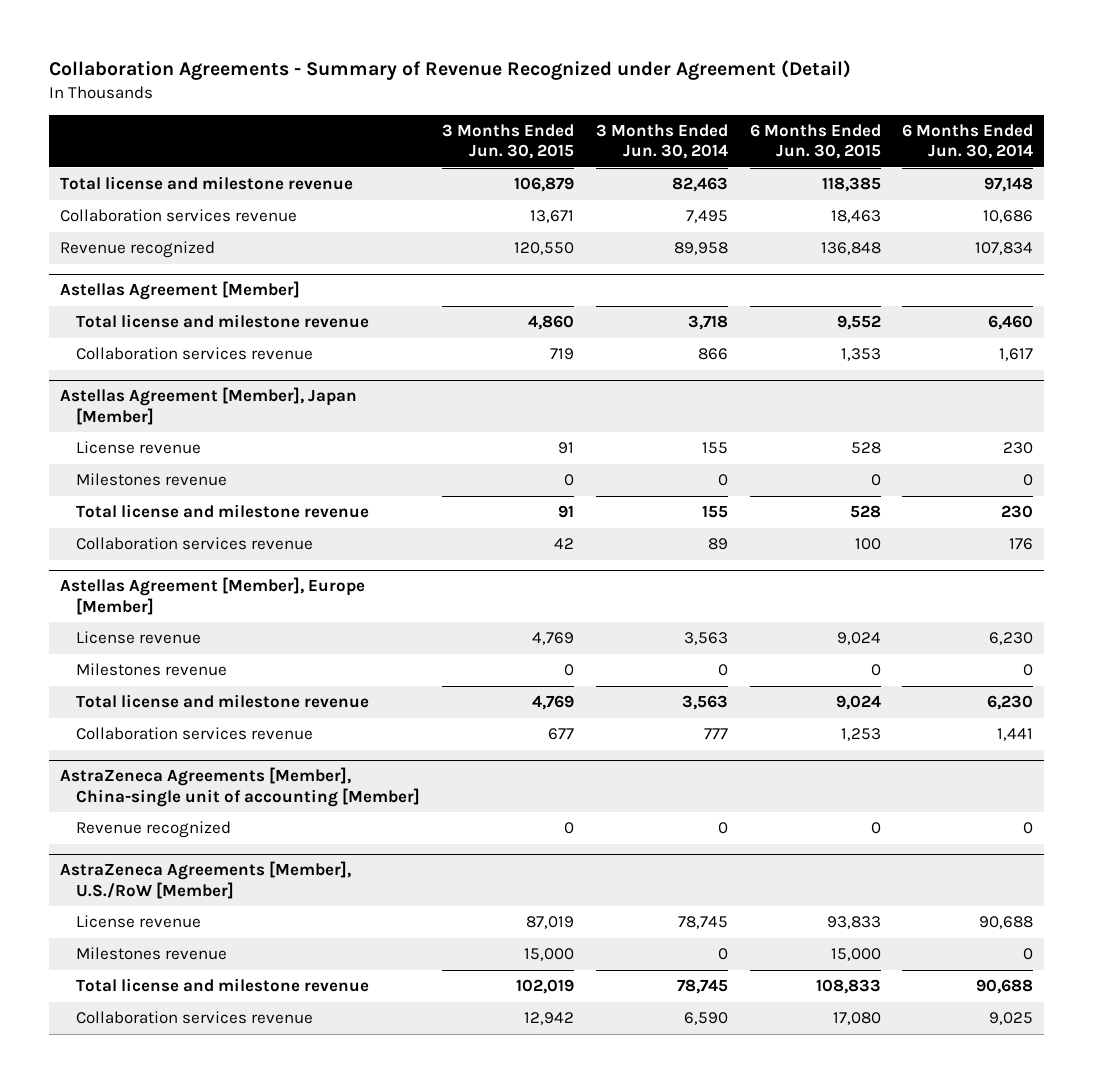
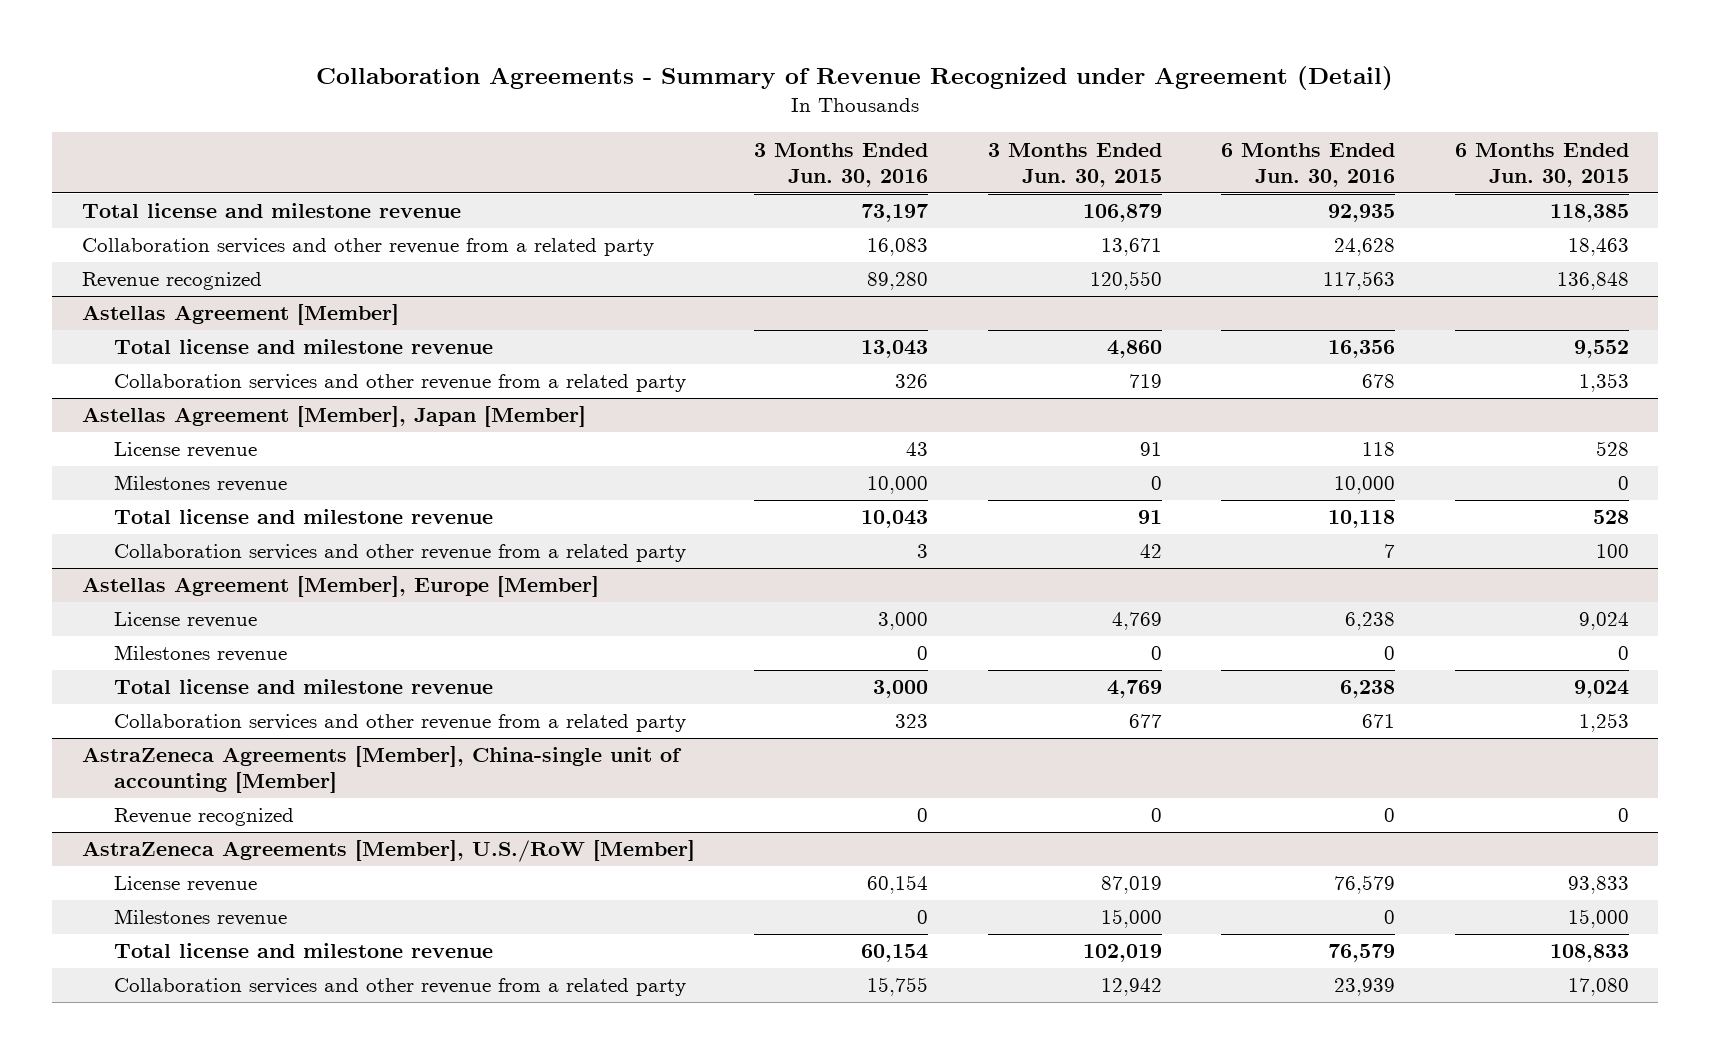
[595,123,728,160] 3 Months Ended Jun. 30, 2014 -> none
[902,123,1034,160] 6 Months Ended Jun. 30, 2014 -> none
none -> [754,142,929,187] 3 Months Ended Jun. 30, 2016
none -> [1221,142,1396,187] 6 Months Ended Jun. 30, 2016
[60,209,298,223] Collaboration services revenue -> [82,238,655,257] Collaboration services and other revenue from a related party
[76,347,314,361] Collaboration services revenue -> [113,374,686,393] Collaboration services and other revenue from a related party
[76,537,314,551] Collaboration services revenue -> [113,544,686,563] Collaboration services and other revenue from a related party
[76,727,314,741] Collaboration services revenue -> [113,714,686,733] Collaboration services and other revenue from a related party
[76,1011,314,1025] Collaboration services revenue -> [113,978,686,997] Collaboration services and other revenue from a related party

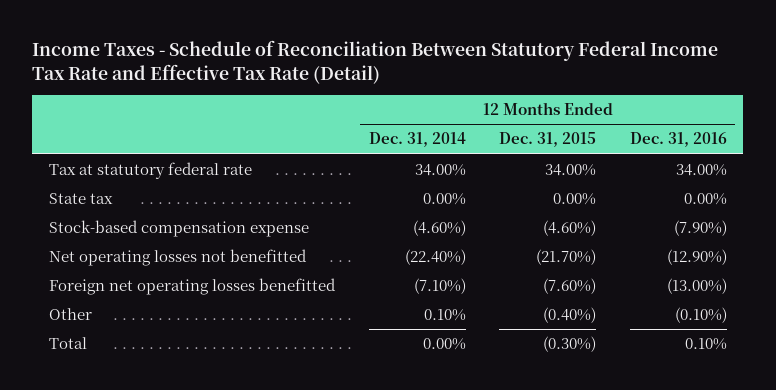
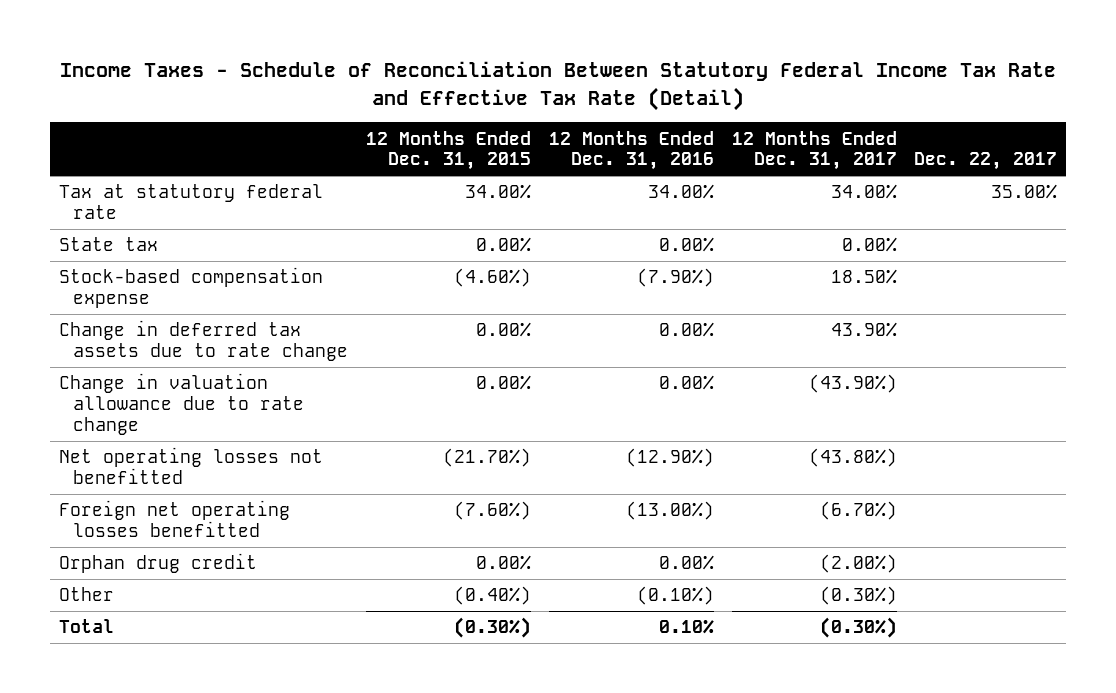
[368,132,466,148] Dec. 31, 2014 -> none
none -> [731,130,897,171] 12 Months Ended Dec. 31, 2017
none -> [914,152,1058,171] Dec. 22, 2017
none -> [58,320,349,362] Change in deferred tax assets due to rate change
none -> [58,373,305,436] Change in valuation allowance due to rate change
none -> [58,553,257,574] Orphan drug credit

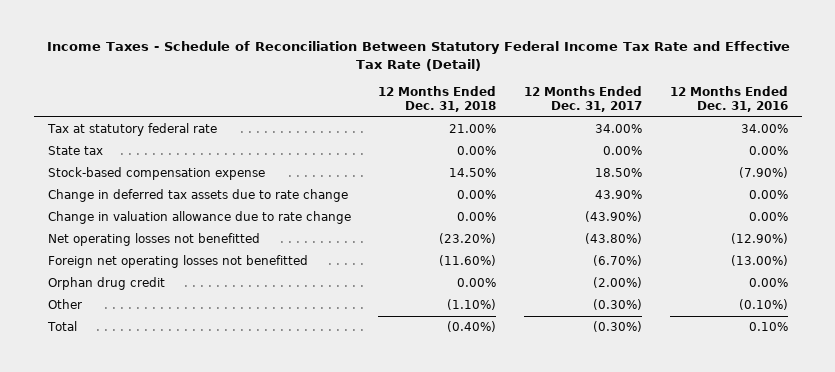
[366,130,532,171] 12 Months Ended Dec. 31, 2015 -> none
[914,152,1058,171] Dec. 22, 2017 -> none
none -> [378,85,497,112] 12 Months Ended Dec. 31, 2018
[58,500,290,538] Foreign net operating losses benefitted -> [47,255,308,269] Foreign net operating losses not benefitted

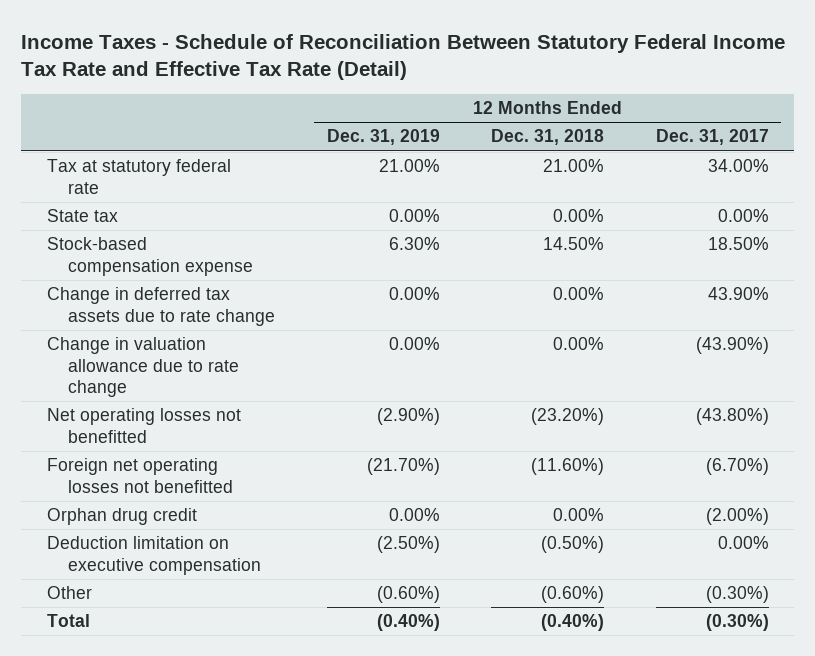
[669,85,788,112] 12 Months Ended Dec. 31, 2016 -> none
none -> [326,129,440,146] Dec. 31, 2019
none -> [46,536,262,575] Deduction limitation on executive compensation
[447,299,497,311] (1.10%) -> [541,586,605,604] (0.60%)

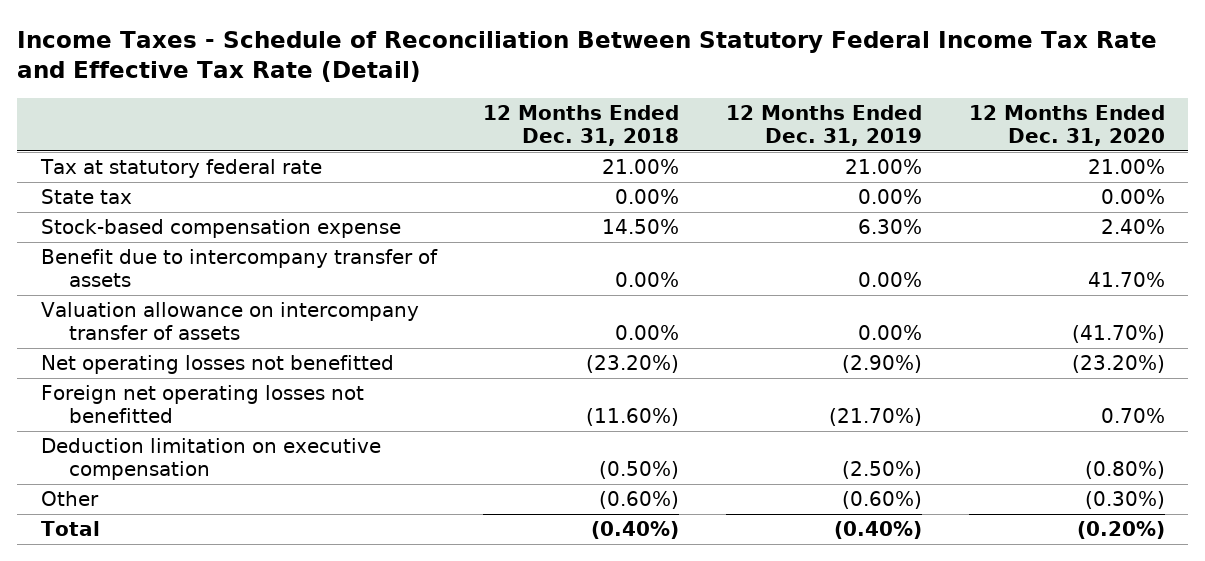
[655,129,769,146] Dec. 31, 2017 -> none
none -> [968,105,1165,147] 12 Months Ended Dec. 31, 2020
[46,287,276,326] Change in deferred tax assets due to rate change -> none
[46,337,240,398] Change in valuation allowance due to rate change -> none
none -> [40,249,438,287] Benefit due to intercompany transfer of assets
none -> [40,302,419,340] Valuation allowance on intercompany transfer of assets
[46,508,197,526] Orphan drug credit -> none

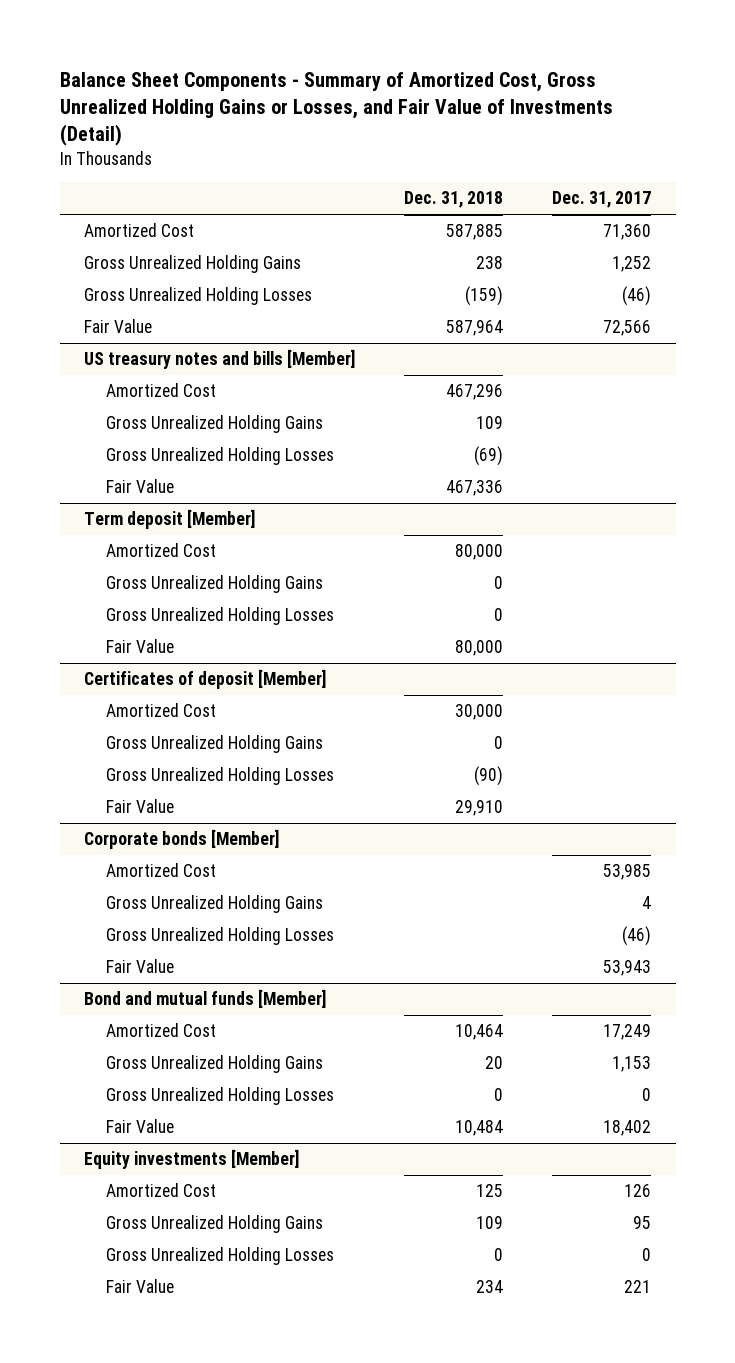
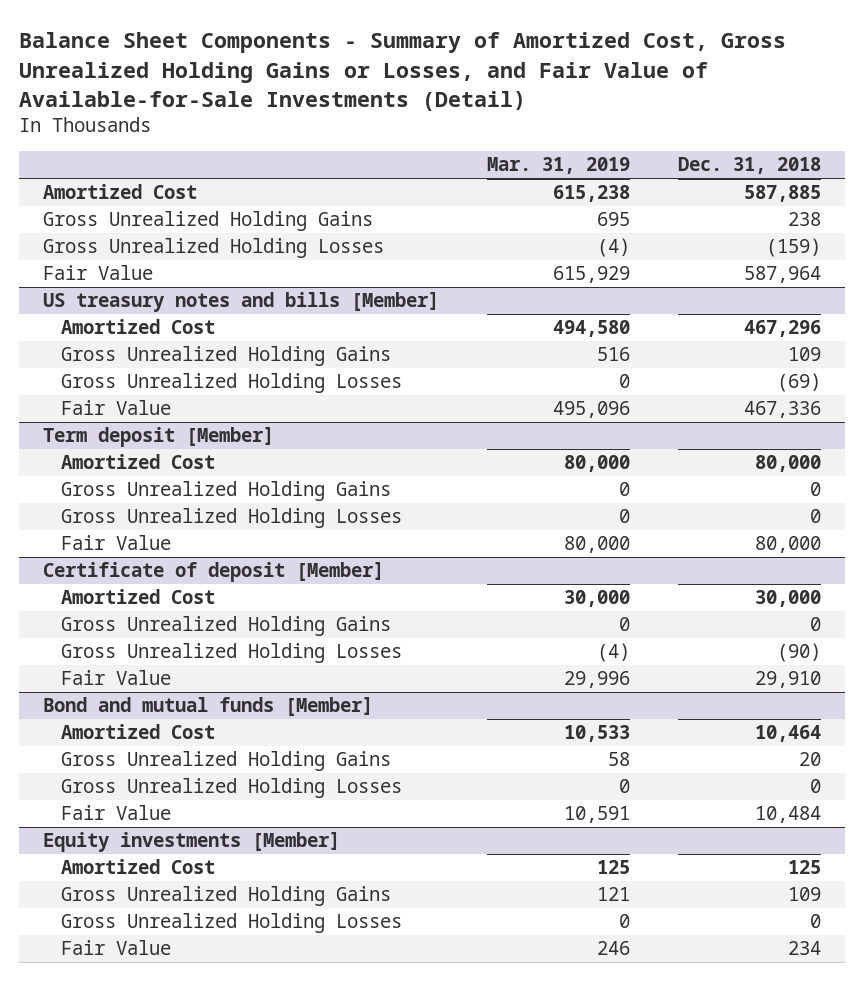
[59,71,613,147] Balance Sheet Components - Summary of Amortized Cost, Gross Unrealized Holding Gains or Losses, and Fair Value of Investments (Detail) -> [19,32,787,111] Balance Sheet Components - Summary of Amortized Cost, Gross Unrealized Holding Gains or Losses, and Fair Value of Available-for-Sale Investments (Detail)
[552,191,652,209] Dec. 31, 2017 -> none
none -> [486,157,630,175] Mar. 31, 2019
[84,669,327,690] Certificates of deposit [Member] -> [43,562,385,583] Certificate of deposit [Member]
[84,829,280,850] Corporate bonds [Member] -> none
[105,863,216,878] Amortized Cost -> none
[105,895,323,914] Gross Unrealized Holding Gains -> none
[105,927,334,946] Gross Unrealized Holding Losses -> none
[105,959,174,974] Fair Value -> none

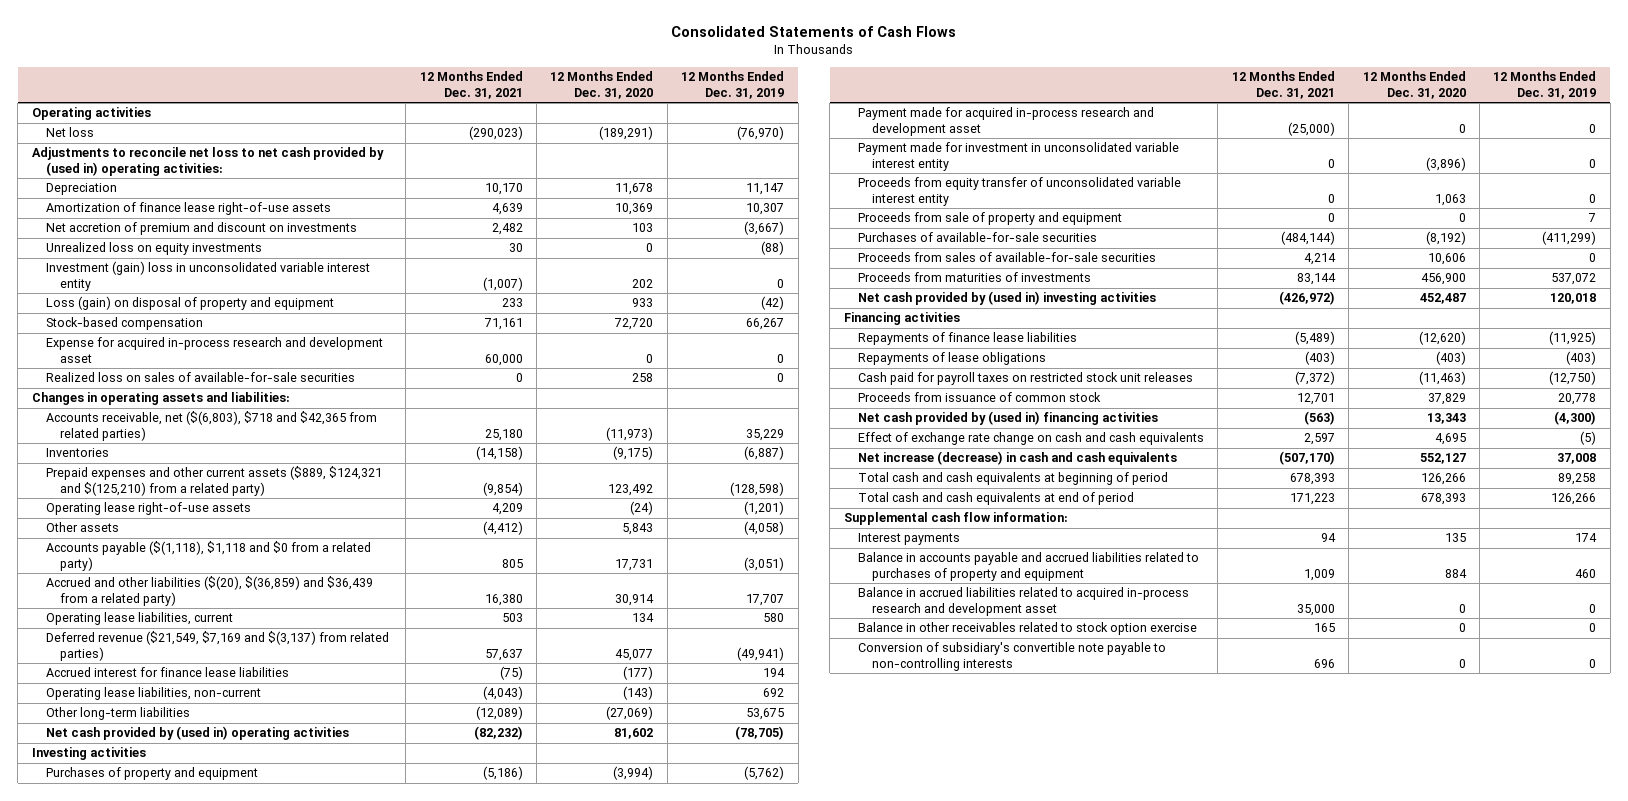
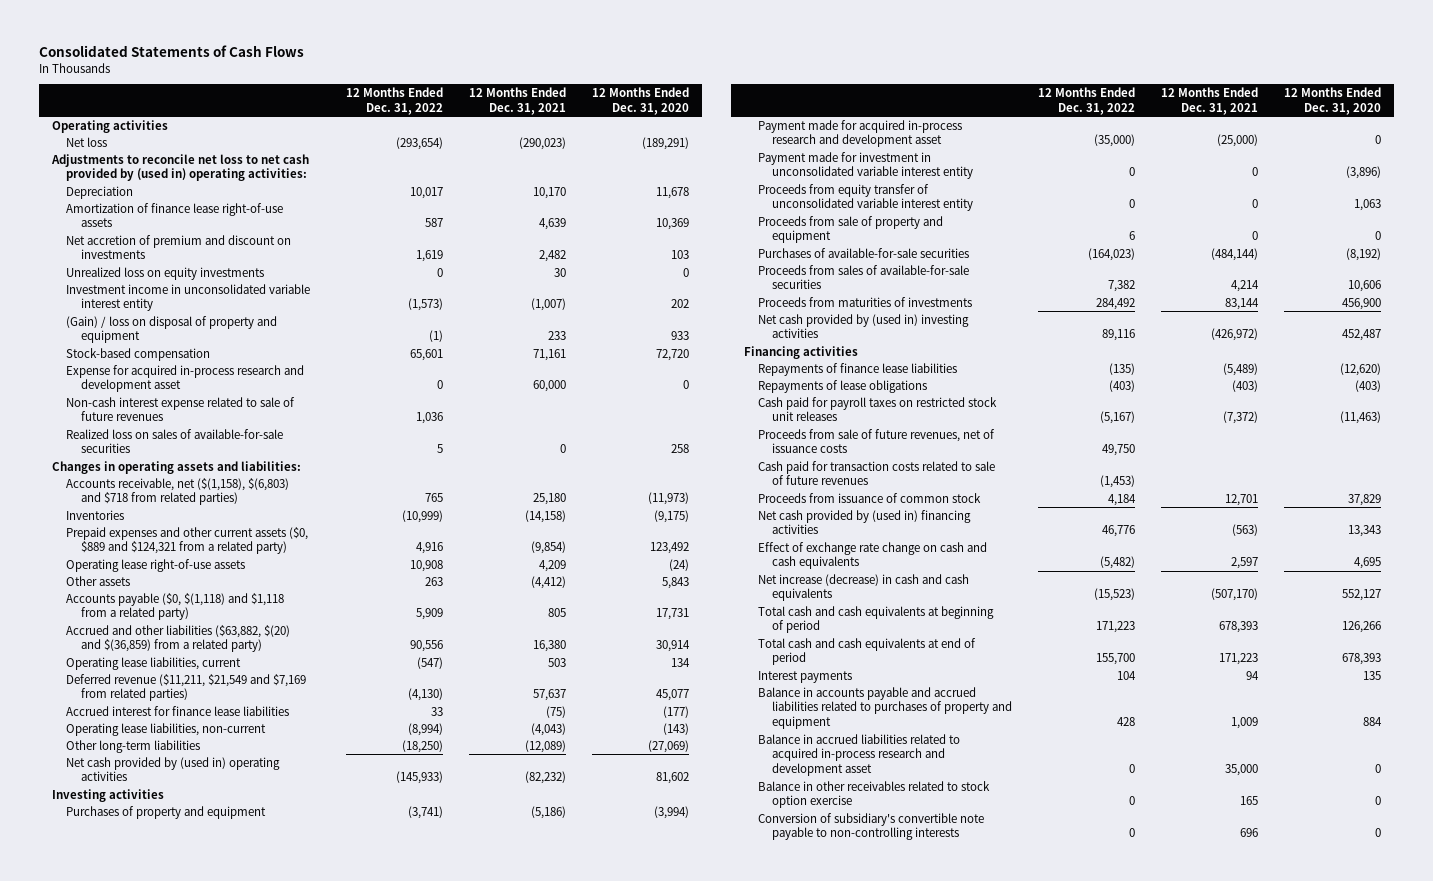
[681,71,785,99] 12 Months Ended Dec. 31, 2019 -> none
none -> [346,87,444,115] 12 Months Ended Dec. 31, 2022
[45,261,370,291] Investment (gain) loss in unconsolidated variable interest entity -> [66,283,311,312] Investment income in unconsolidated variable interest entity
[45,296,334,311] Loss (gain) on disposal of property and equipment -> [66,315,278,344] (Gain) / loss on disposal of property and equipment
none -> [66,396,296,422] Non-cash interest expense related to sale of future revenues
[45,411,377,441] Accounts receivable, net ($(6,803), $718 and $42,365 from related parties) -> [66,477,290,506] Accounts receivable, net ($(1,158), $(6,803) and $718 from related parties)
[45,466,382,496] Prepaid expenses and other current assets ($889, $124,321 and $(125,210) from a related party) -> [66,526,309,555] Prepaid expenses and other current assets ($0, $889 and $124,321 from a related party)
[45,541,371,571] Accounts payable ($(1,118), $1,118 and $0 from a related party) -> [66,592,285,621] Accounts payable ($0, $(1,118) and $1,118 from a related party)
[45,576,373,606] Accrued and other liabilities ($(20), $(36,859) and $36,439 from a related party) -> [66,624,291,653] Accrued and other liabilities ($63,882, $(20) and $(36,859) from a related party)
[45,631,389,661] Deferred revenue ($21,549, $7,169 and $(3,137) from related parties) -> [66,673,307,702] Deferred revenue ($11,211, $21,549 and $7,169 from related parties)
none -> [758,428,996,454] Proceeds from sale of future revenues, net of issuance costs
none -> [758,460,996,486] Cash paid for transaction costs related to sale of future revenues
[843,512,1068,526] Supplemental cash flow information: -> none

